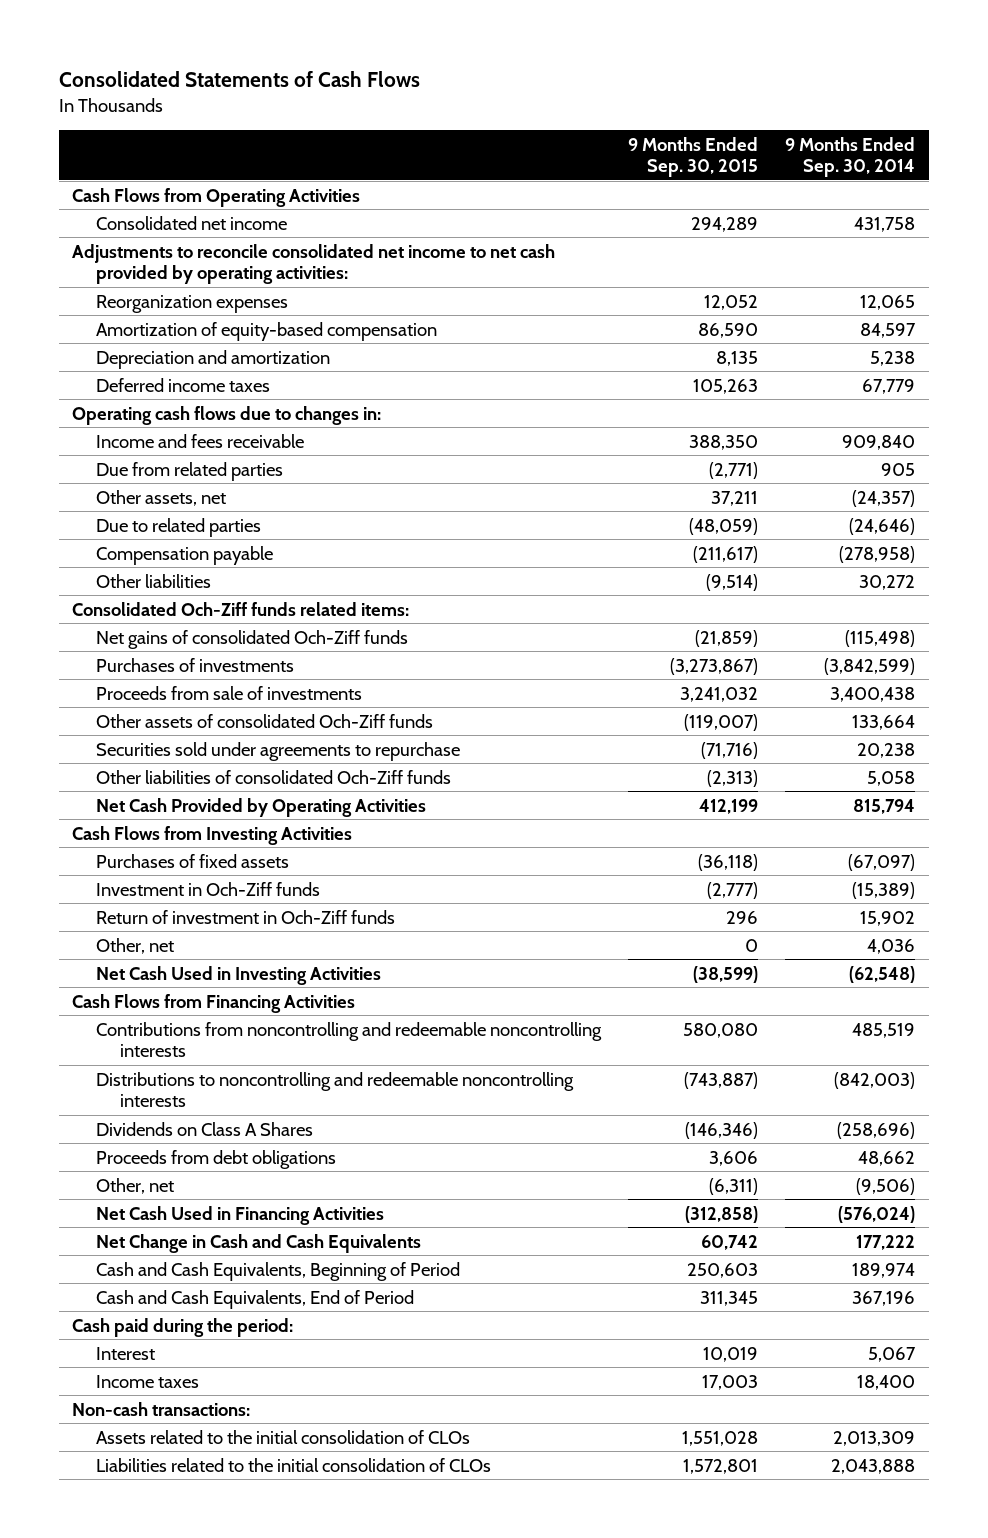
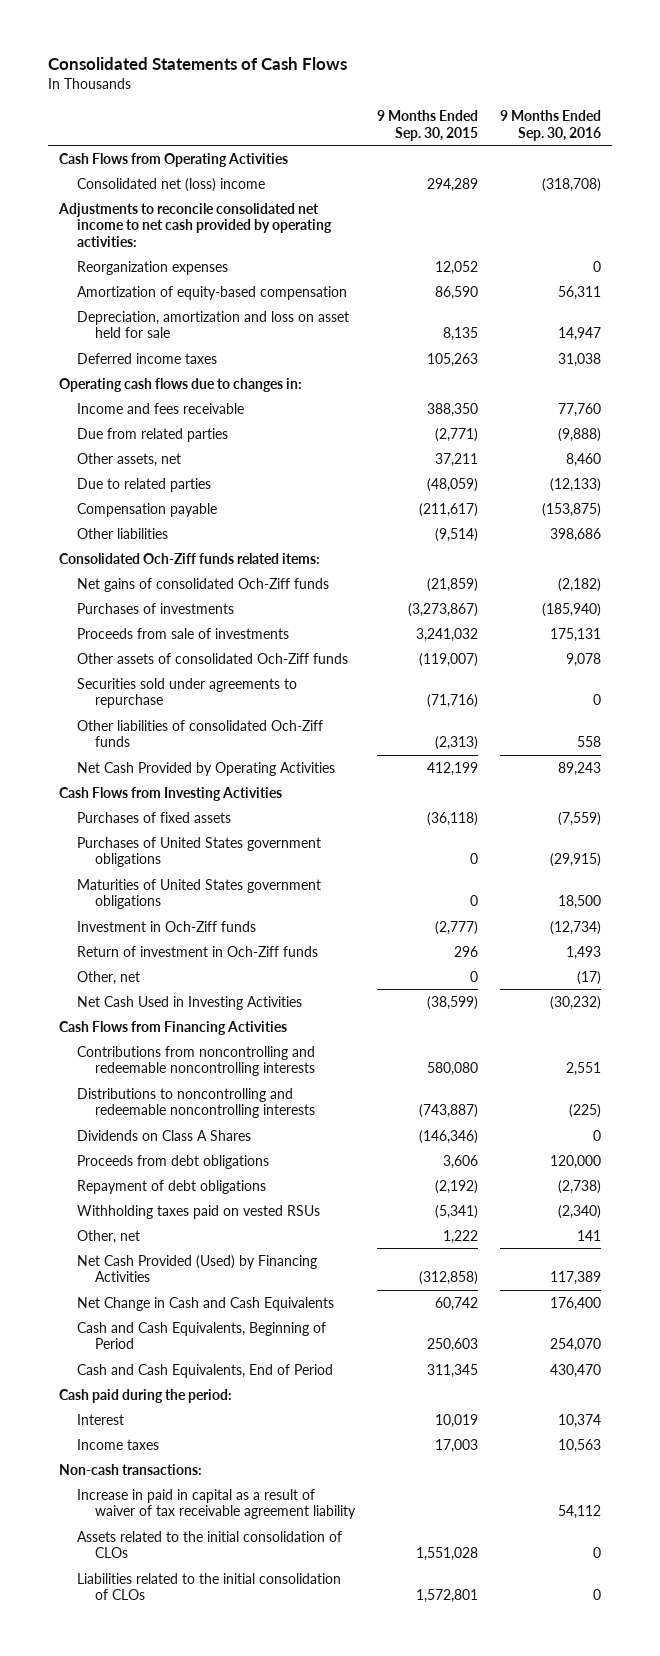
[785,136,916,178] 9 Months Ended Sep. 30, 2014 -> none
none -> [499,110,601,142] 9 Months Ended Sep. 30, 2016
[96,215,288,230] Consolidated net income -> [77,177,266,192] Consolidated net (loss) income
[96,349,331,369] Depreciation and amortization -> [77,310,350,339] Depreciation, amortization and loss on asset held for sale
none -> [77,836,322,868] Purchases of United States government obligations
none -> [77,878,322,910] Maturities of United States government obligations
none -> [77,1179,267,1194] Repayment of debt obligations
none -> [77,1204,321,1219] Withholding taxes paid on vested RSUs
[709,1177,759,1195] (6,311) -> [443,1229,479,1244] 1,222
[96,1205,385,1225] Net Cash Used in Financing Activities -> [77,1254,318,1283] Net Cash Provided (Used) by Financing Activities
none -> [77,1488,357,1520] Increase in paid in capital as a result of waiver of tax receivable agreement liability

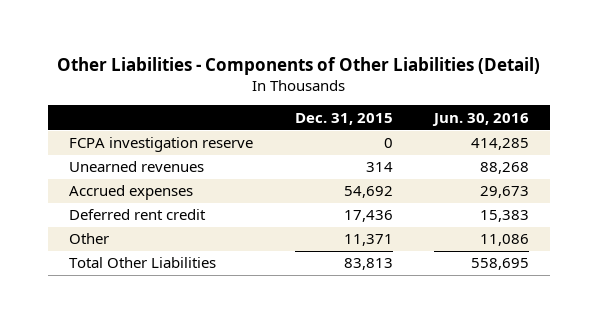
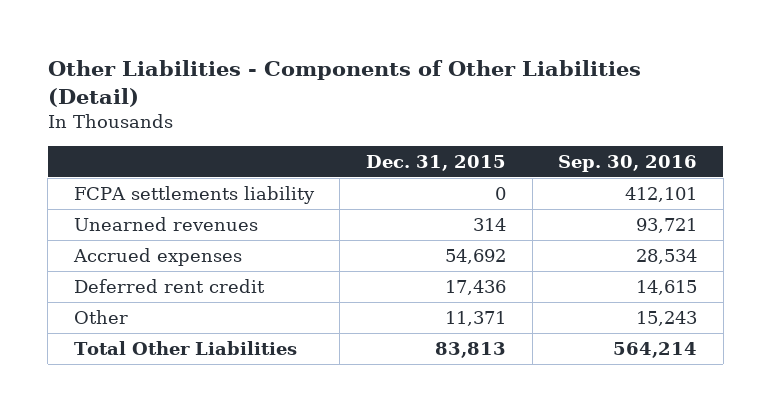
[432,112,530,126] Jun. 30, 2016 -> none
none -> [558,155,698,173] Sep. 30, 2016
[68,137,253,153] FCPA investigation reserve -> [73,185,315,204] FCPA settlements liability

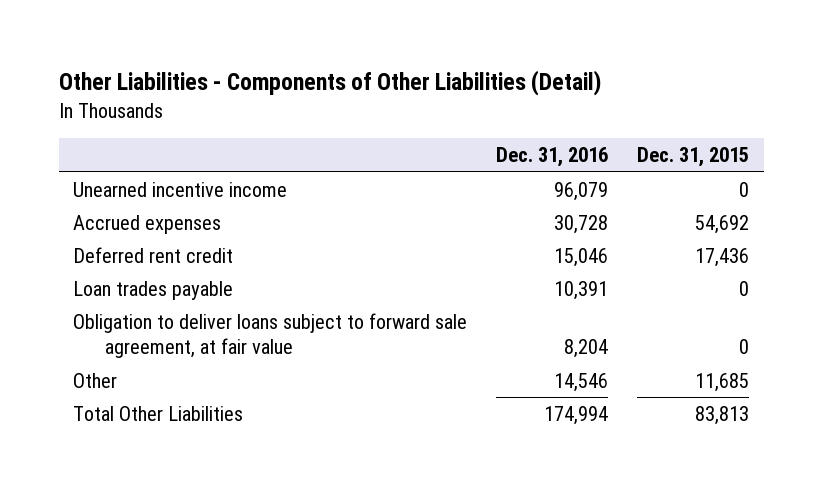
[558,155,698,173] Sep. 30, 2016 -> none
none -> [496,147,609,168] Dec. 31, 2016
[73,185,315,204] FCPA settlements liability -> none
[73,216,258,231] Unearned revenues -> [73,181,288,197] Unearned incentive income
[472,217,506,231] 314 -> [739,181,750,197] 0
none -> [73,280,234,300] Loan trades payable
none -> [73,312,468,359] Obligation to deliver loans subject to forward sale agreement, at fair value
[444,310,506,326] 11,371 -> [695,372,750,392] 11,685

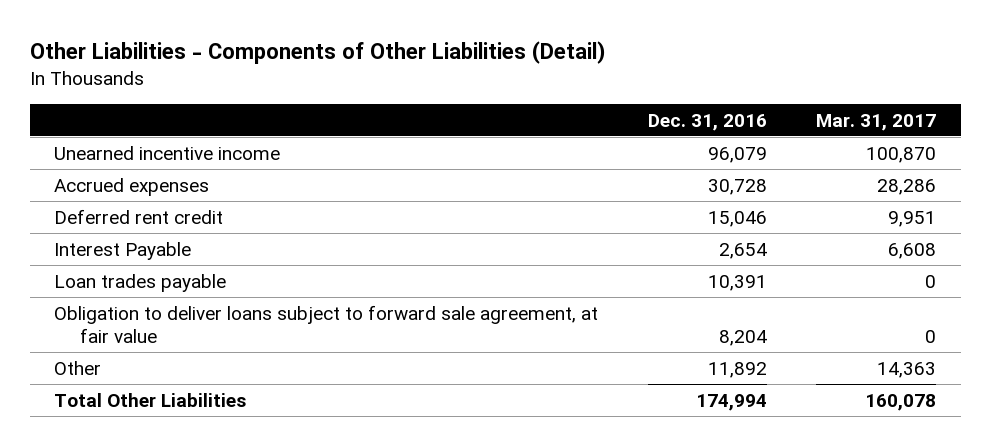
[637,147,750,168] Dec. 31, 2015 -> none
none -> [816,113,937,131] Mar. 31, 2017
none -> [54,241,192,260] Interest Payable
[554,372,609,392] 14,546 -> [707,361,767,378] 11,892

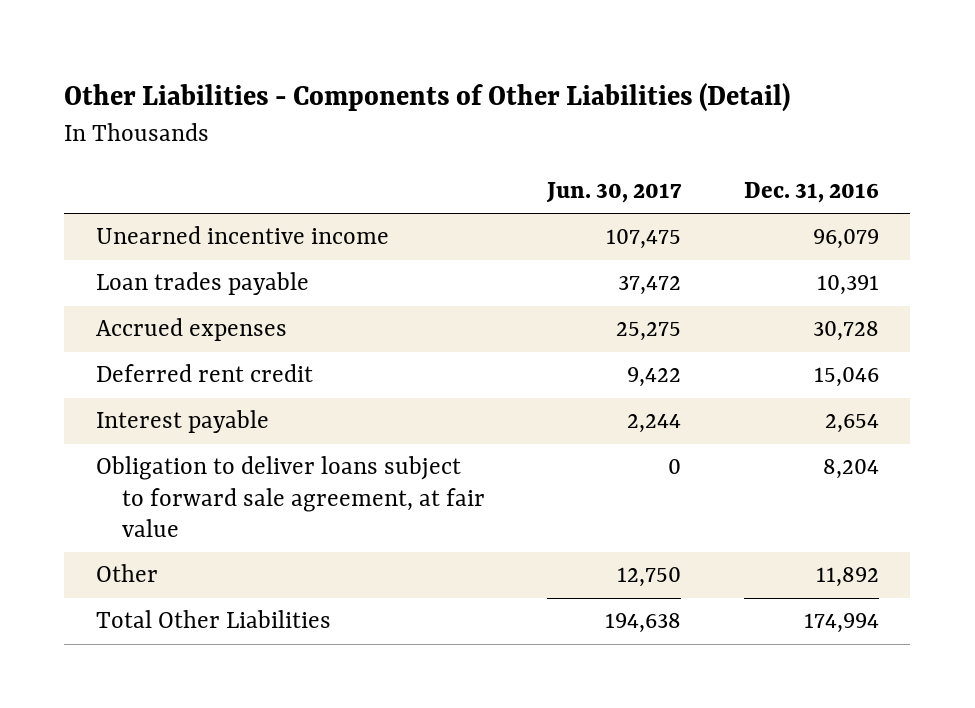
[816,113,937,131] Mar. 31, 2017 -> none
none -> [546,181,683,203] Jun. 30, 2017
[54,273,227,292] Loan trades payable -> [95,272,309,296] Loan trades payable
[54,241,192,260] Interest Payable -> [95,410,269,434] Interest payable

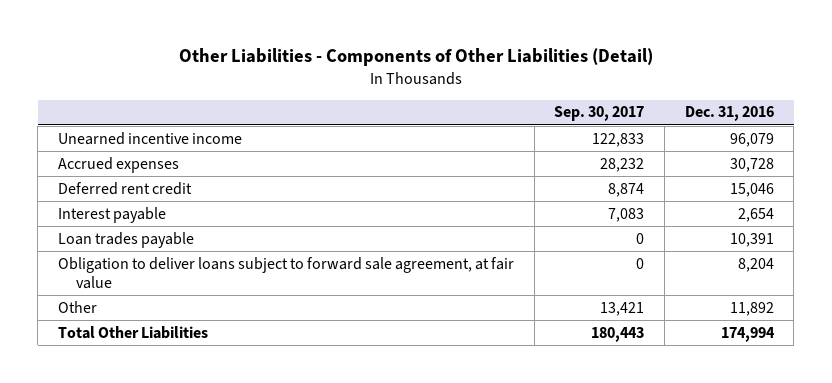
[546,181,683,203] Jun. 30, 2017 -> none
none -> [554,106,645,122] Sep. 30, 2017
[95,272,309,296] Loan trades payable -> [57,231,194,248] Loan trades payable

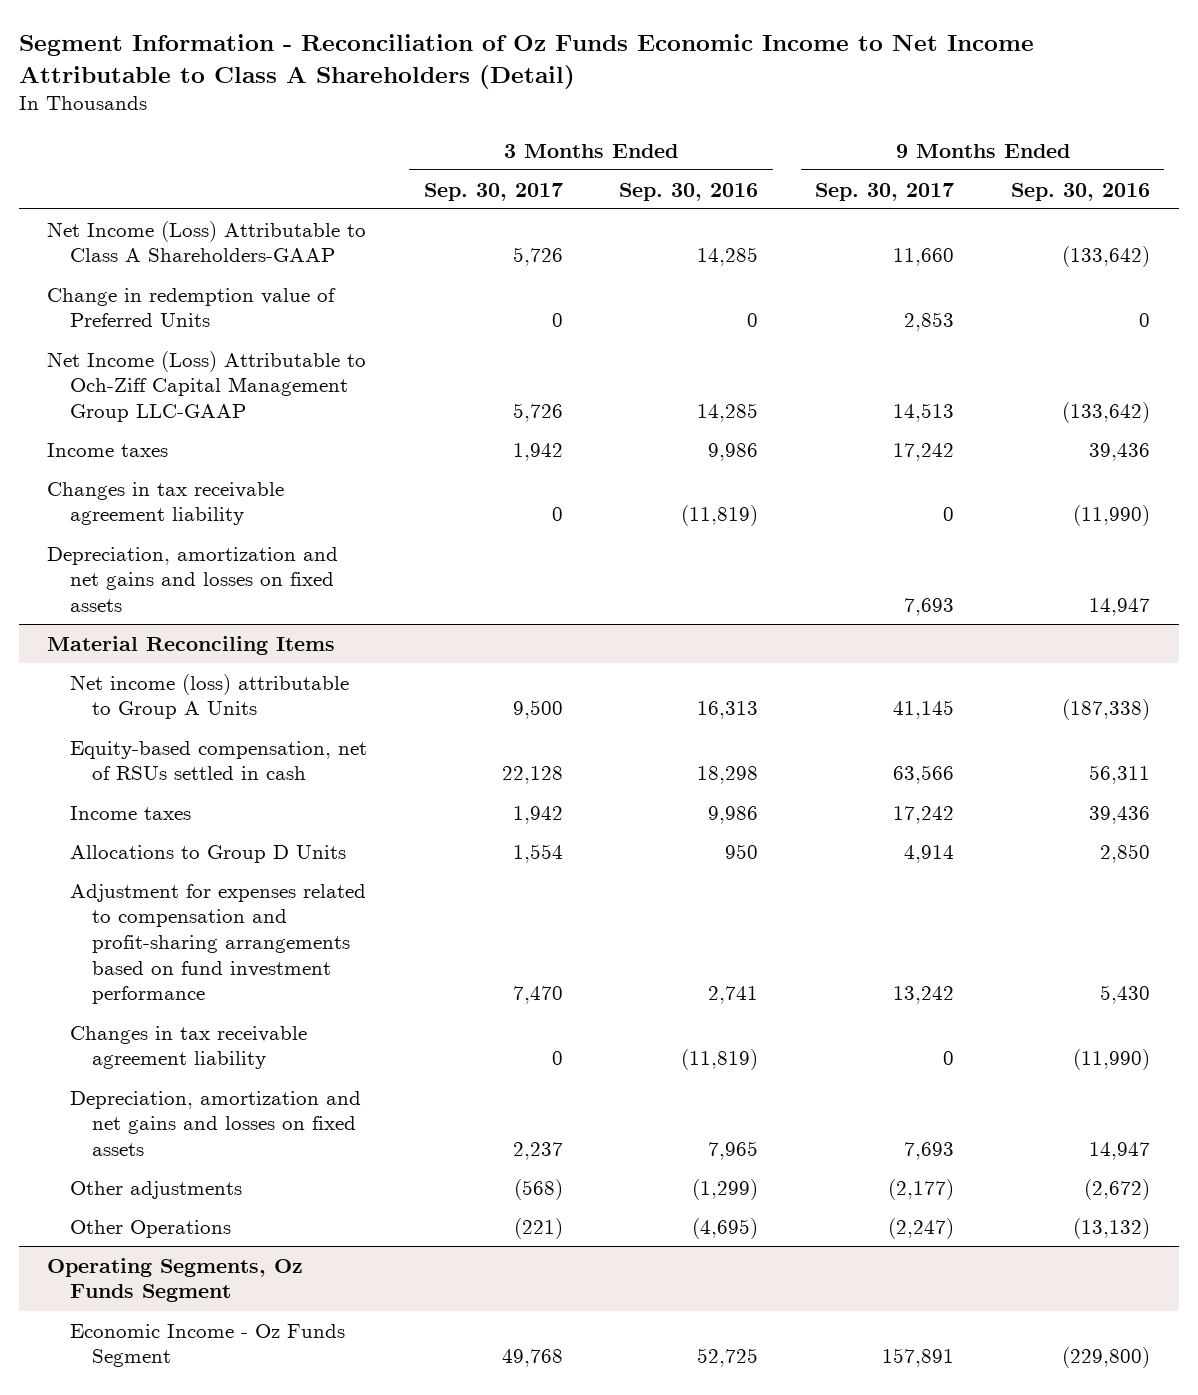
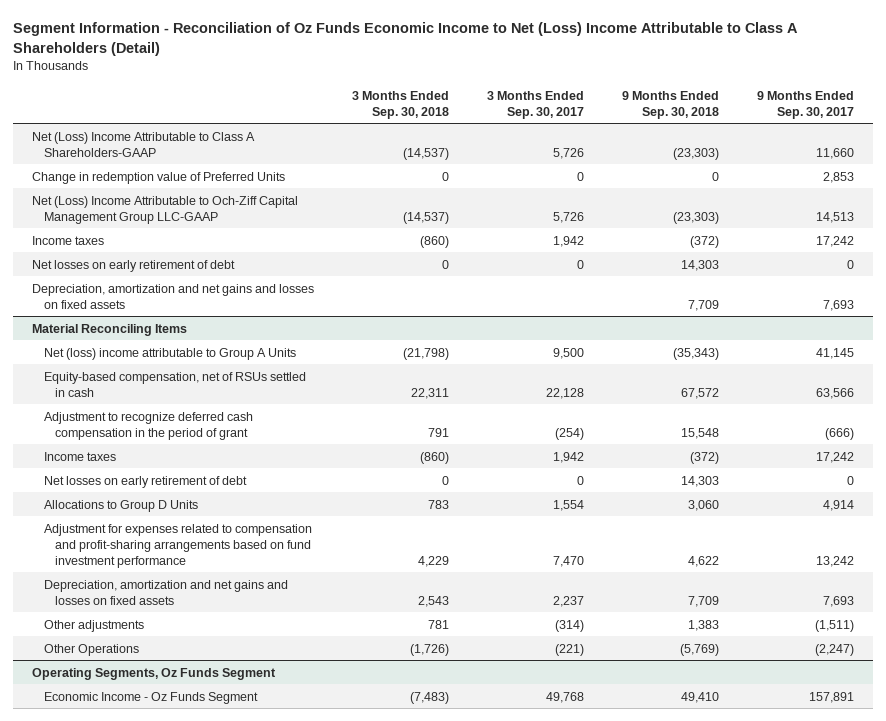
[19,33,1035,89] Segment Information - Reconciliation of Oz Funds Economic Income to Net Income Attributable to Class A Shareholders (Detail) -> [13,22,799,57] Segment Information - Reconciliation of Oz Funds Economic Income to Net (Loss) Income Attributable to Class A Shareholders (Detail)
[619,182,759,201] Sep. 30, 2016 -> none
[1011,182,1151,201] Sep. 30, 2016 -> none
none -> [352,90,450,119] 3 Months Ended Sep. 30, 2018
none -> [621,90,719,119] 9 Months Ended Sep. 30, 2018
[47,220,367,263] Net Income (Loss) Attributable to Class A Shareholders-GAAP -> [32,131,256,157] Net (Loss) Income Attributable to Class A Shareholders-GAAP
[47,350,367,423] Net Income (Loss) Attributable to Och-Ziff Capital Management Group LLC-GAAP -> [32,195,299,224] Net (Loss) Income Attributable to Och-Ziff Capital Management Group LLC-GAAP
[47,481,285,526] Changes in tax receivable agreement liability -> none
none -> [32,259,236,272] Net losses on early retirement of debt
[69,673,349,720] Net income (loss) attributable to Group A Units -> [43,347,296,360] Net (loss) income attributable to Group A Units
none -> [43,411,253,440] Adjustment to recognize deferred cash compensation in the period of grant
none -> [43,475,247,488] Net losses on early retirement of debt
[69,1025,307,1070] Changes in tax receivable agreement liability -> none
[513,1178,563,1200] (568) -> [555,619,585,632] (314)
[888,1178,955,1200] (2,177) -> [814,619,854,632] (1,511)

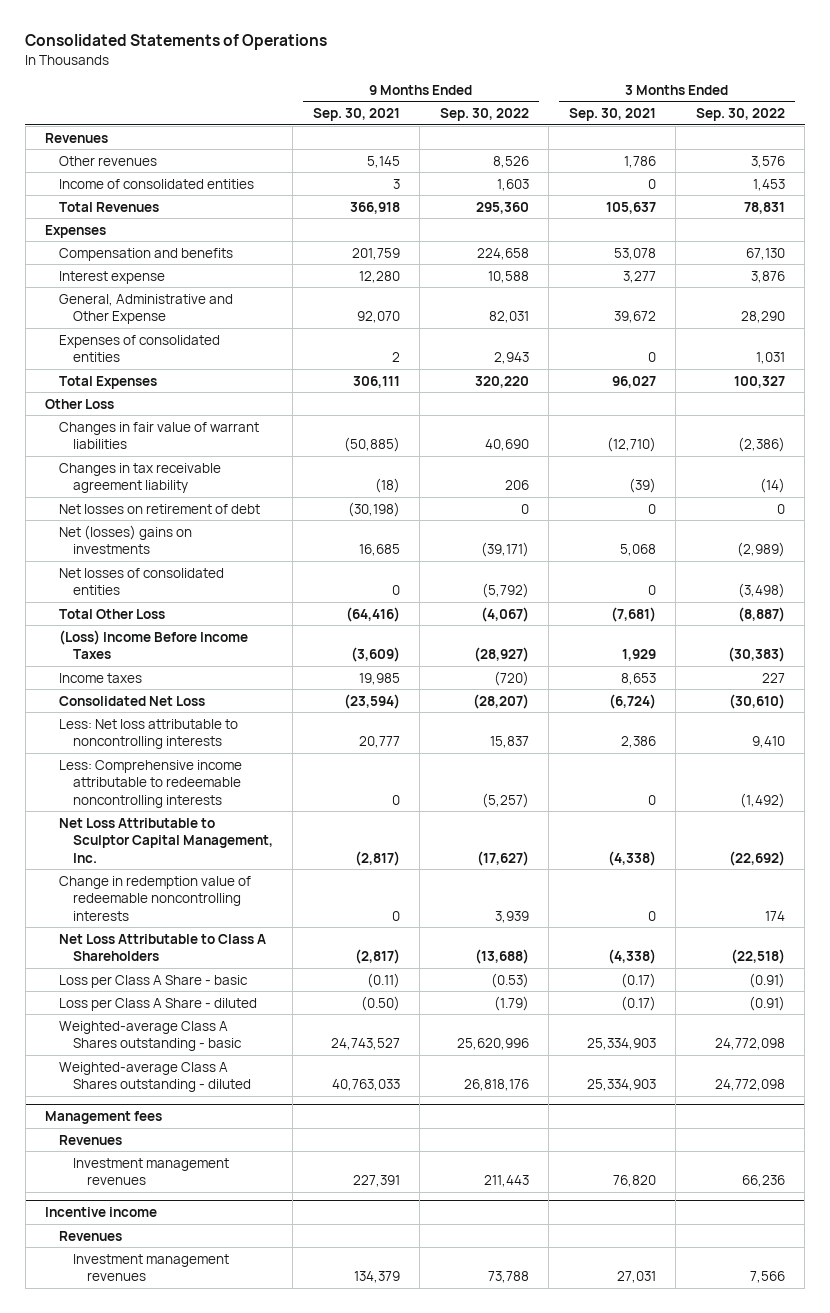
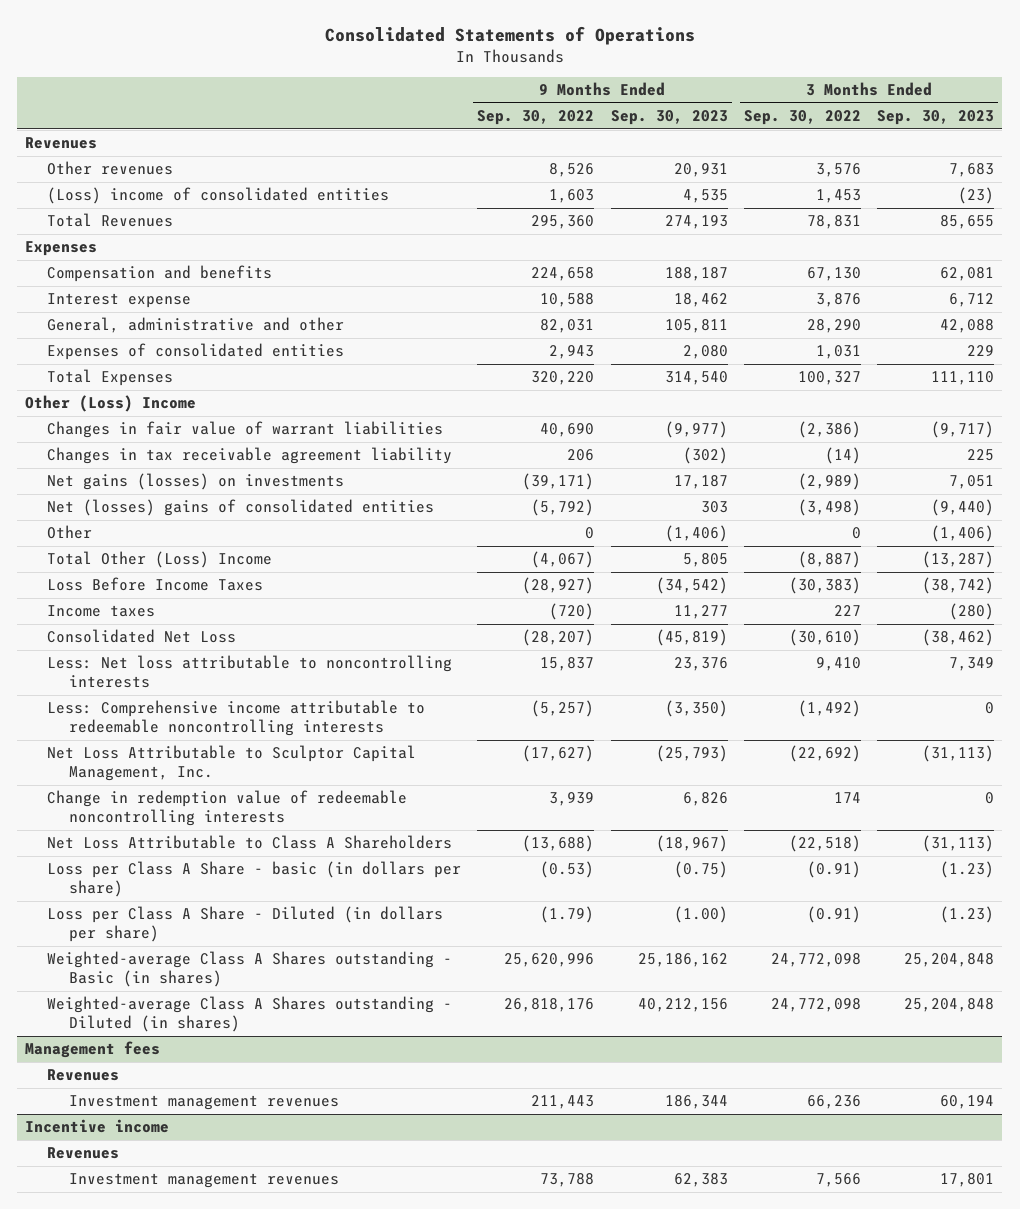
[312,108,400,122] Sep. 30, 2021 -> none
[568,108,656,122] Sep. 30, 2021 -> none
none -> [610,110,728,126] Sep. 30, 2023
none -> [877,110,995,126] Sep. 30, 2023
[58,178,254,189] Income of consolidated entities -> [47,187,390,205] (Loss) income of consolidated entities
[58,293,233,325] General, Administrative and Other Expense -> [47,317,345,334] General, administrative and other
[45,398,115,409] Other Loss -> [25,395,197,413] Other (Loss) Income
[58,503,260,514] Net losses on retirement of debt -> none
[58,524,192,555] Net (losses) gains on investments -> [47,473,345,491] Net gains (losses) on investments
[58,567,224,596] Net losses of consolidated entities -> [47,499,435,517] Net (losses) gains of consolidated entities
none -> [47,525,93,540] Other
[58,608,165,619] Total Other Loss -> [47,551,273,569] Total Other (Loss) Income
[58,629,248,660] (Loss) Income Before Income Taxes -> [47,577,264,592] Loss Before Income Taxes
[58,974,248,988] Loss per Class A Share - basic -> [47,861,462,898] Loss per Class A Share - basic (in dollars per share)
[58,997,257,1011] Loss per Class A Share - diluted -> [47,906,444,943] Loss per Class A Share - Diluted (in dollars per share)
[58,1020,242,1052] Weighted-average Class A Shares outstanding - basic -> [47,951,453,988] Weighted-average Class A Shares outstanding - Basic (in shares)
[58,1061,251,1093] Weighted-average Class A Shares outstanding - diluted -> [47,996,453,1033] Weighted-average Class A Shares outstanding - Diluted (in shares)

